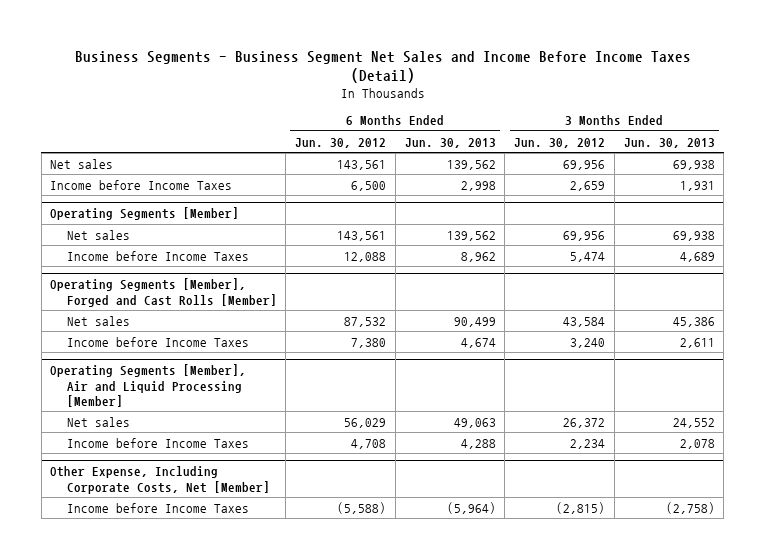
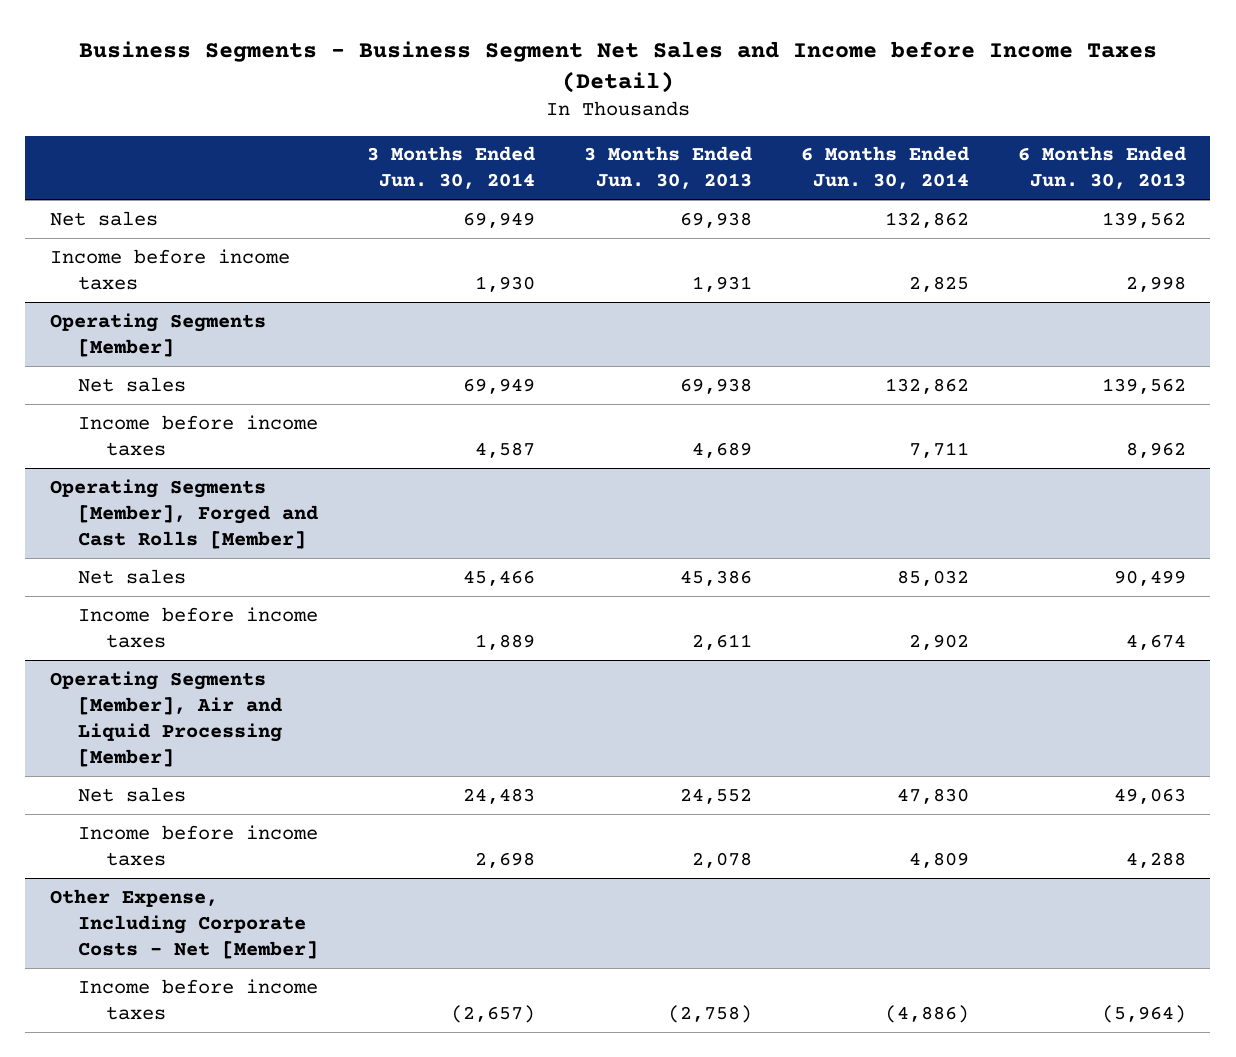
[74,50,691,84] Business Segments - Business Segment Net Sales and Income Before Income Taxes (Detail) -> [78,40,1157,94] Business Segments - Business Segment Net Sales and Income before Income Taxes (Detail)
[295,137,387,148] Jun. 30, 2012 -> none
[514,137,606,148] Jun. 30, 2012 -> none
none -> [366,146,535,190] 3 Months Ended Jun. 30, 2014
none -> [800,146,969,190] 6 Months Ended Jun. 30, 2014
[50,179,233,190] Income before Income Taxes -> [49,248,290,290] Income before income taxes
[66,250,249,261] Income before Income Taxes -> [77,414,318,456] Income before income taxes
[66,336,249,347] Income before Income Taxes -> [77,606,318,648] Income before income taxes
[66,437,249,448] Income before Income Taxes -> [77,824,318,866] Income before income taxes
[50,466,270,494] Other Expense, Including Corporate Costs, Net [Member] -> [49,888,318,959] Other Expense, Including Corporate Costs - Net [Member]
[66,502,249,513] Income before Income Taxes -> [77,978,318,1020] Income before income taxes

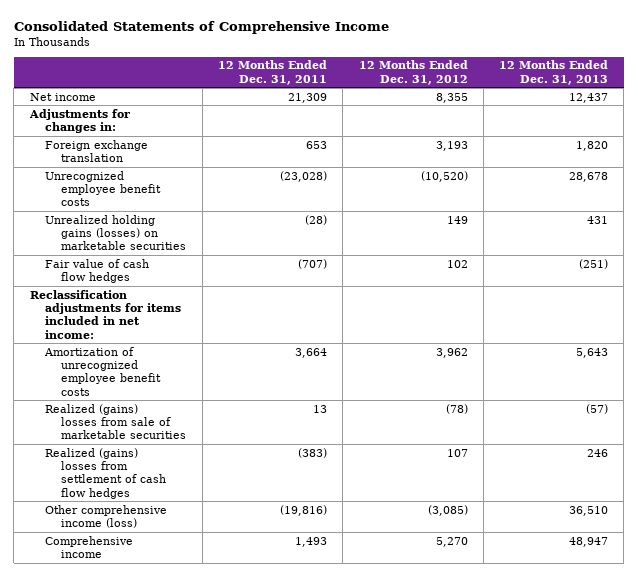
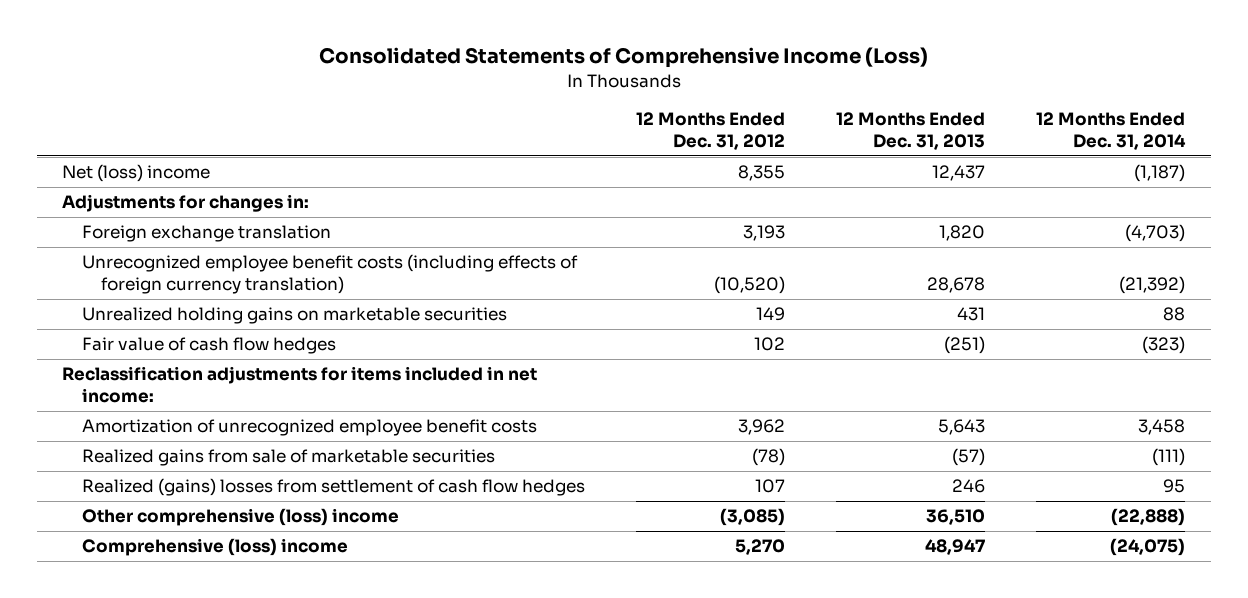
[13,20,389,34] Consolidated Statements of Comprehensive Income -> [318,47,928,69] Consolidated Statements of Comprehensive Income (Loss)
[217,60,327,85] 12 Months Ended Dec. 31, 2011 -> none
none -> [1036,112,1187,151] 12 Months Ended Dec. 31, 2014
[29,92,96,101] Net income -> [62,164,211,183] Net (loss) income
[45,170,162,207] Unrecognized employee benefit costs -> [81,254,578,295] Unrecognized employee benefit costs (including effects of foreign currency translation)
[45,214,187,251] Unrealized holding gains (losses) on marketable securities -> [81,307,507,325] Unrealized holding gains on marketable securities
[45,403,187,440] Realized (gains) losses from sale of marketable securities -> [81,449,495,467] Realized gains from sale of marketable securities
[45,504,168,528] Other comprehensive income (loss) -> [81,508,399,527] Other comprehensive (loss) income
[45,535,134,558] Comprehensive income -> [81,538,348,557] Comprehensive (loss) income

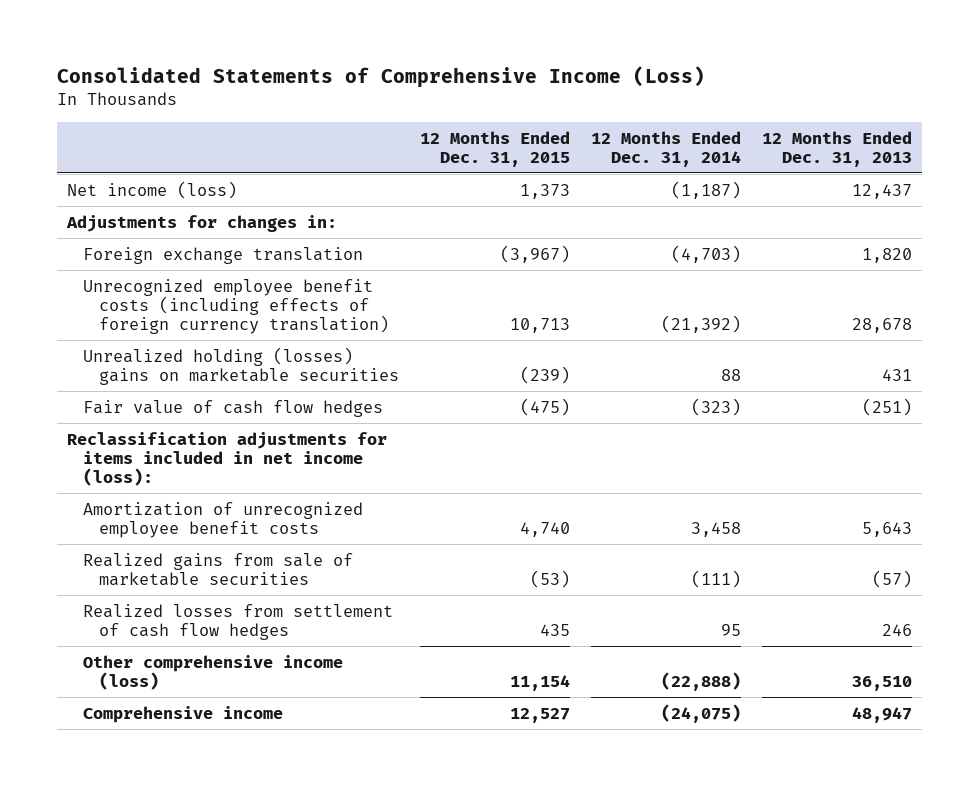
[635,112,785,151] 12 Months Ended Dec. 31, 2012 -> none
none -> [420,130,571,168] 12 Months Ended Dec. 31, 2015
[62,164,211,183] Net (loss) income -> [67,180,238,199] Net income (loss)
[81,307,507,325] Unrealized holding gains on marketable securities -> [83,346,400,385] Unrealized holding (losses) gains on marketable securities
[62,366,538,404] Reclassification adjustments for items included in net income: -> [67,431,388,487] Reclassification adjustments for items included in net income (loss):
[81,478,585,497] Realized (gains) losses from settlement of cash flow hedges -> [83,603,394,640] Realized losses from settlement of cash flow hedges
[81,508,399,527] Other comprehensive (loss) income -> [83,654,344,690] Other comprehensive income (loss)
[81,538,348,557] Comprehensive (loss) income -> [83,705,284,723] Comprehensive income

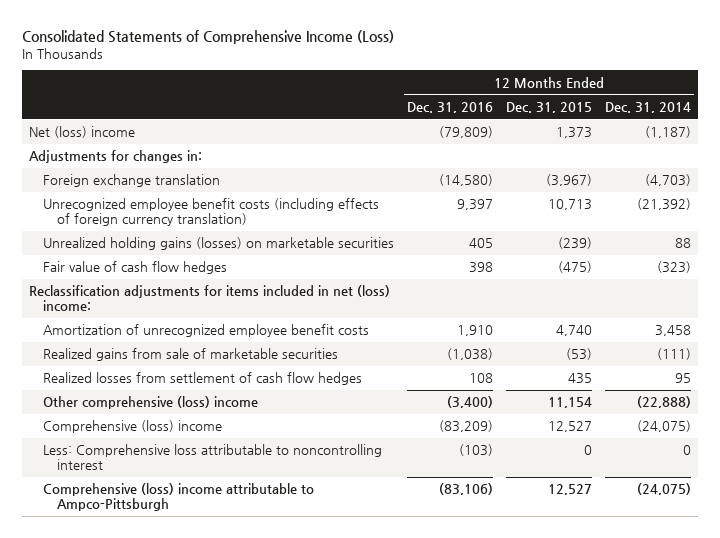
[761,130,912,168] 12 Months Ended Dec. 31, 2013 -> none
none -> [406,101,493,113] Dec. 31, 2016
[67,180,238,199] Net income (loss) -> [28,126,135,139] Net (loss) income
[83,346,400,385] Unrealized holding (losses) gains on marketable securities -> [42,237,394,251] Unrealized holding gains (losses) on marketable securities
[67,431,388,487] Reclassification adjustments for items included in net income (loss): -> [28,285,390,312] Reclassification adjustments for items included in net (loss) income:
[83,654,344,690] Other comprehensive income (loss) -> [42,396,258,410] Other comprehensive (loss) income
none -> [42,420,222,434] Comprehensive (loss) income
none -> [42,444,382,471] Less: Comprehensive loss attributable to noncontrolling interest
[83,705,284,723] Comprehensive income -> [42,483,314,512] Comprehensive (loss) income attributable to Ampco-Pittsburgh

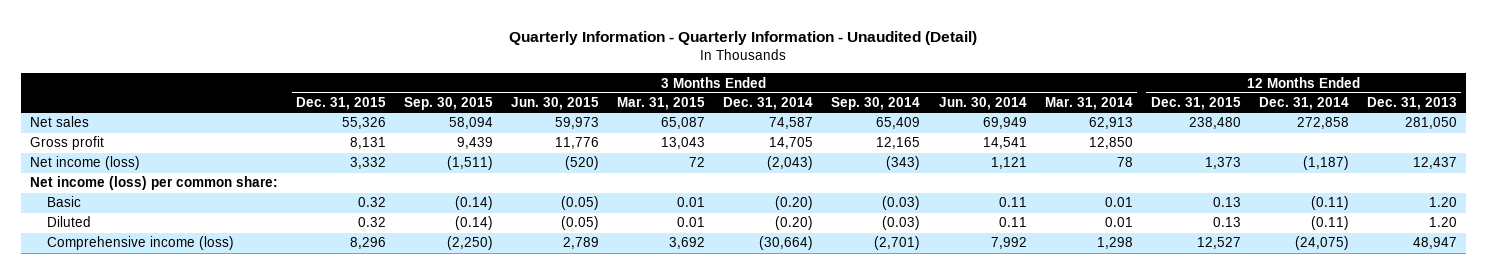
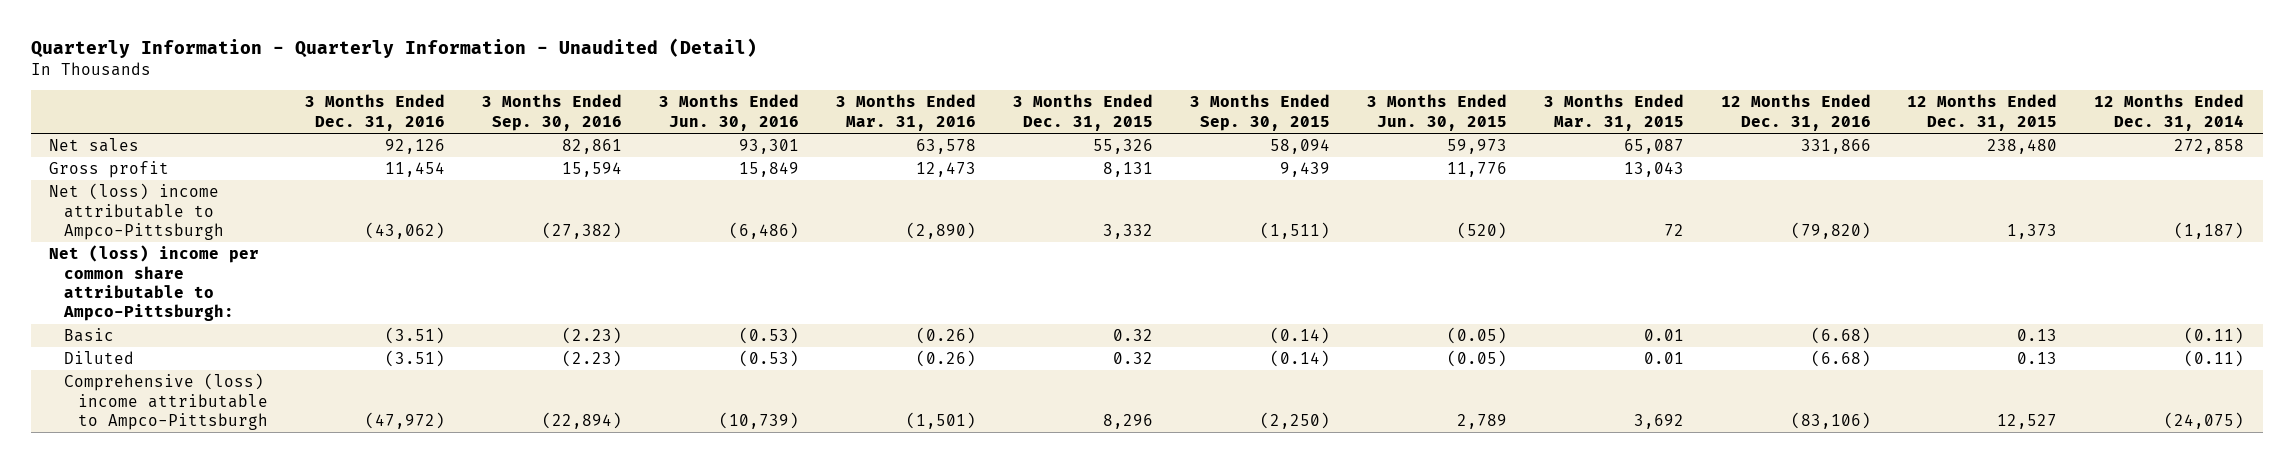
[723,97,814,111] Dec. 31, 2014 -> none
[831,97,921,111] Sep. 30, 2014 -> none
[938,97,1027,111] Jun. 30, 2014 -> none
[1044,97,1133,111] Mar. 31, 2014 -> none
[1366,97,1457,111] Dec. 31, 2013 -> none
none -> [305,94,446,131] 3 Months Ended Dec. 31, 2016
none -> [482,94,623,131] 3 Months Ended Sep. 30, 2016
none -> [658,94,799,131] 3 Months Ended Jun. 30, 2016
none -> [835,94,976,131] 3 Months Ended Mar. 31, 2016
none -> [1720,94,1871,131] 12 Months Ended Dec. 31, 2016
[30,156,141,171] Net income (loss) -> [49,183,224,240] Net (loss) income attributable to Ampco-Pittsburgh
[30,176,279,191] Net income (loss) per common share: -> [49,245,260,322] Net (loss) income per common share attributable to Ampco-Pittsburgh:
[47,236,235,251] Comprehensive income (loss) -> [63,373,269,430] Comprehensive (loss) income attributable to Ampco-Pittsburgh

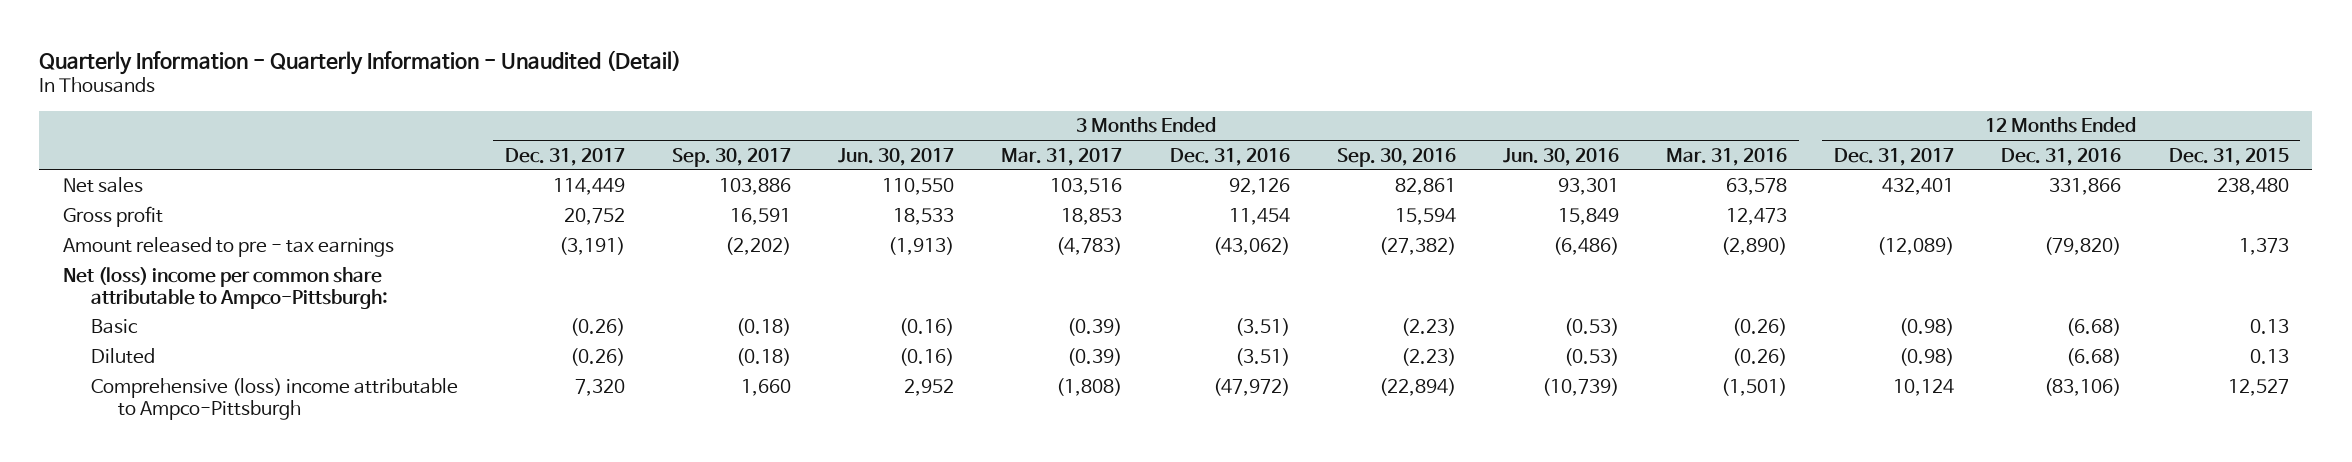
[1012,94,1153,131] 3 Months Ended Dec. 31, 2015 -> none
[1189,94,1330,131] 3 Months Ended Sep. 30, 2015 -> none
[1366,94,1507,131] 3 Months Ended Jun. 30, 2015 -> none
[1543,94,1684,131] 3 Months Ended Mar. 31, 2015 -> none
[2094,94,2245,131] 12 Months Ended Dec. 31, 2014 -> none
none -> [504,147,625,166] Dec. 31, 2017
none -> [671,147,791,167] Sep. 30, 2017
none -> [838,147,955,166] Jun. 30, 2017
none -> [1001,147,1123,166] Mar. 31, 2017
none -> [1834,147,1955,166] Dec. 31, 2017
[49,183,224,240] Net (loss) income attributable to Ampco-Pittsburgh -> [62,237,394,258] Amount released to pre - tax earnings

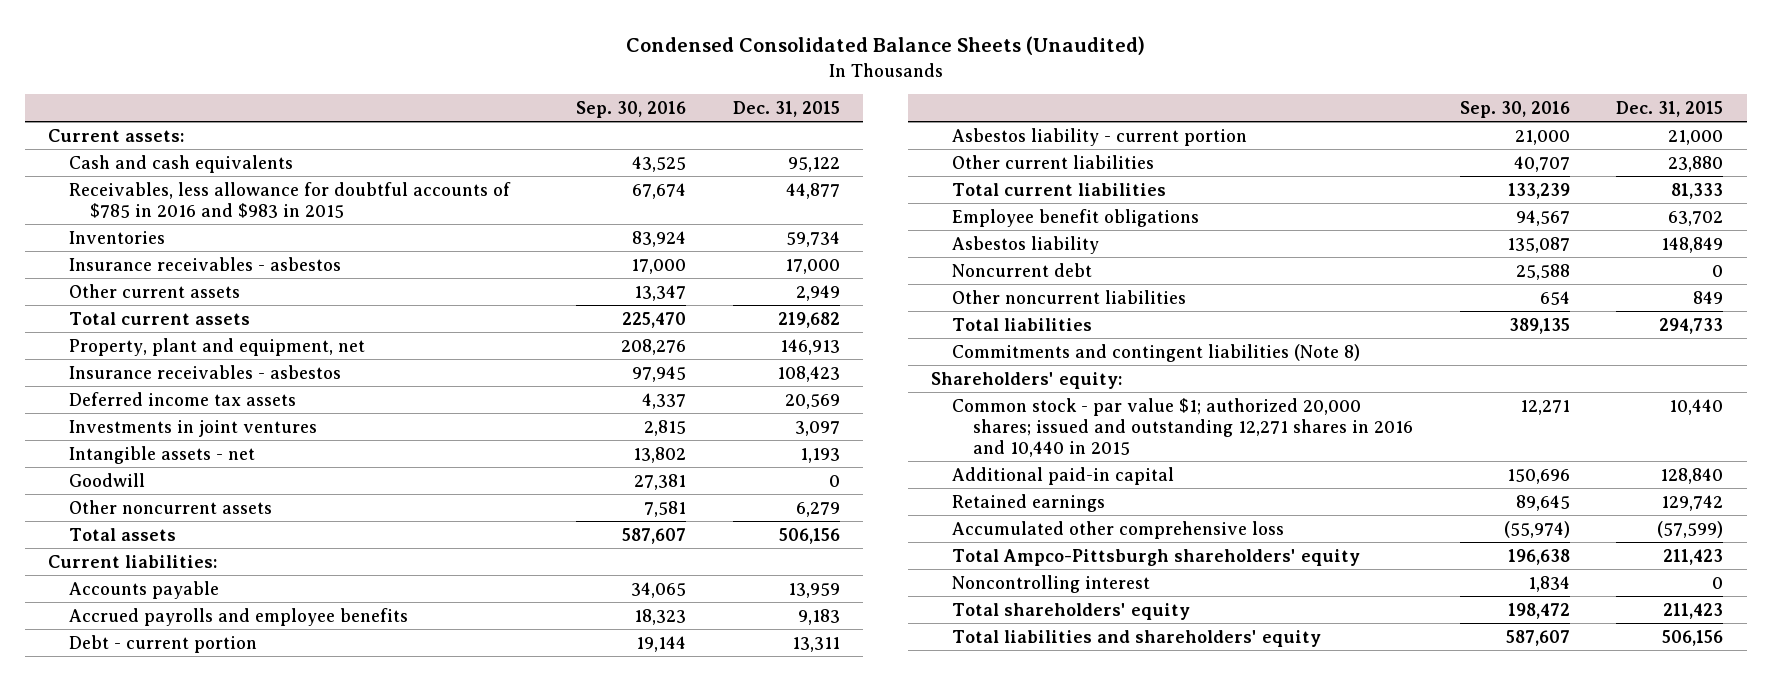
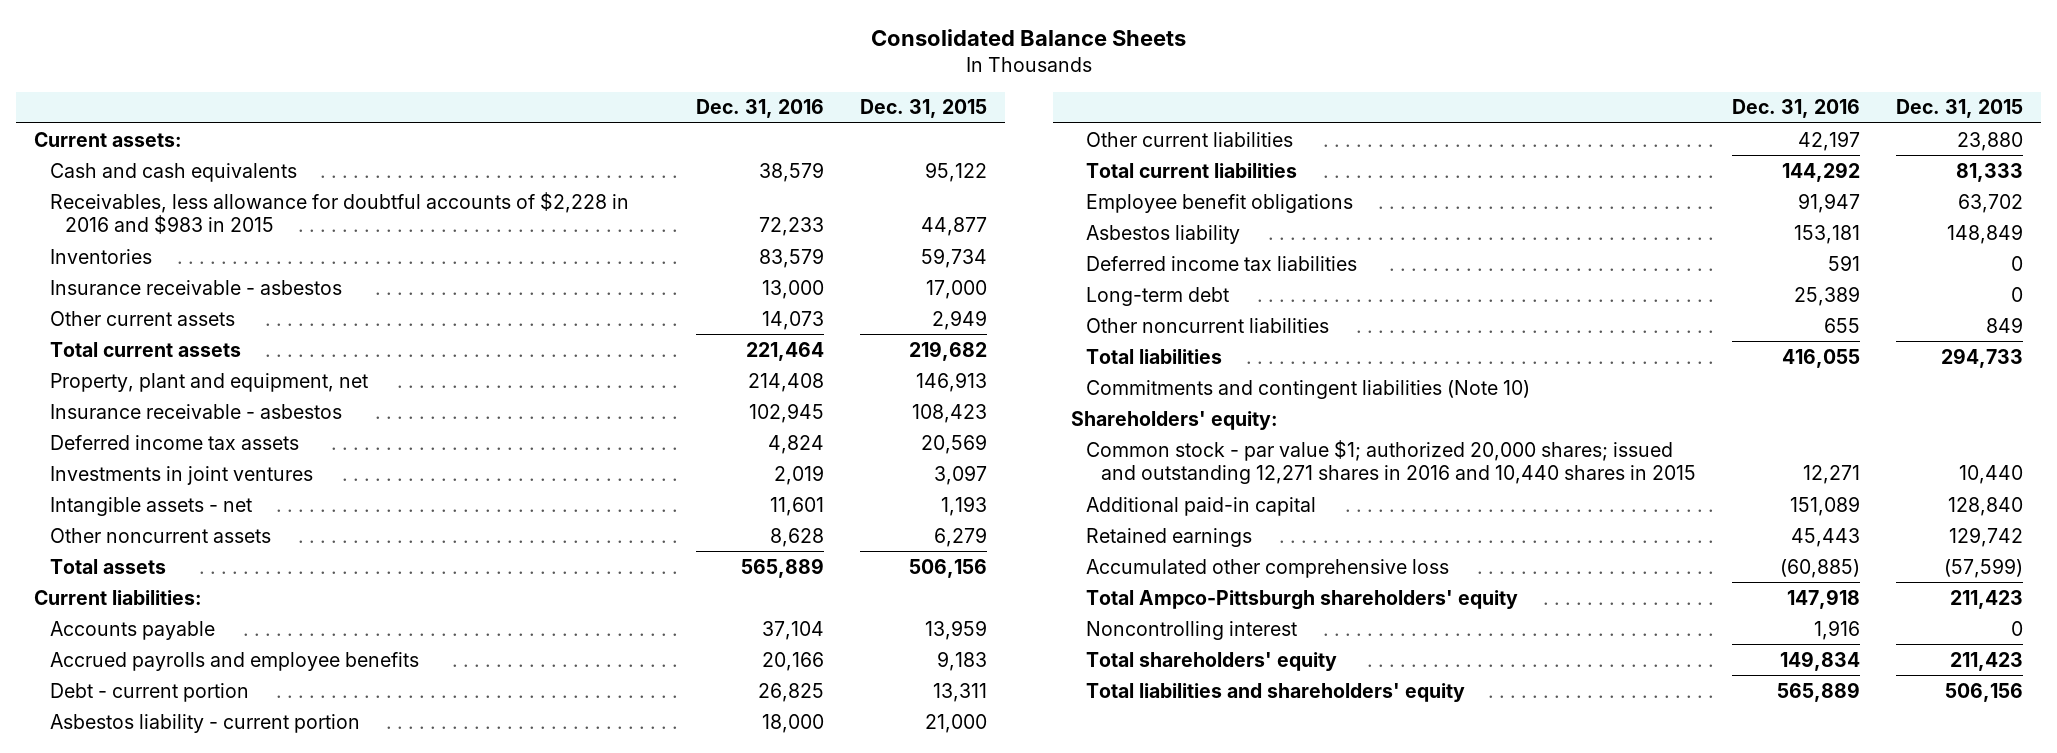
[625,36,1145,56] Condensed Consolidated Balance Sheets (Unaudited) -> [870,29,1186,47] Consolidated Balance Sheets
[576,101,687,119] Sep. 30, 2016 -> none
none -> [695,99,824,119] Dec. 31, 2016
[68,181,511,218] Receivables, less allowance for doubtful accounts of $785 in 2016 and $983 in 2015 -> [49,191,629,235] Receivables, less allowance for doubtful accounts of $2,228 in 2016 and $983 in 2015
[68,256,341,271] Insurance receivables - asbestos -> [49,279,342,295] Insurance receivable - asbestos
[68,364,341,379] Insurance receivables - asbestos -> [49,403,342,419] Insurance receivable - asbestos
[68,472,145,487] Goodwill -> none
none -> [1085,255,1357,271] Deferred income tax liabilities
[952,262,1093,277] Noncurrent debt -> [1085,286,1229,306] Long-term debt
[952,343,1361,362] Commitments and contingent liabilities (Note 8) -> [1085,379,1530,399] Commitments and contingent liabilities (Note 10)
[952,397,1414,458] Common stock - par value $1; authorized 20,000 shares; issued and outstanding 12,271 shares in 2016 and 10,440 in 2015 -> [1085,439,1697,485] Common stock - par value $1; authorized 20,000 shares; issued and outstanding 12,271 shares in 2016 and 10,440 shares in 2015

